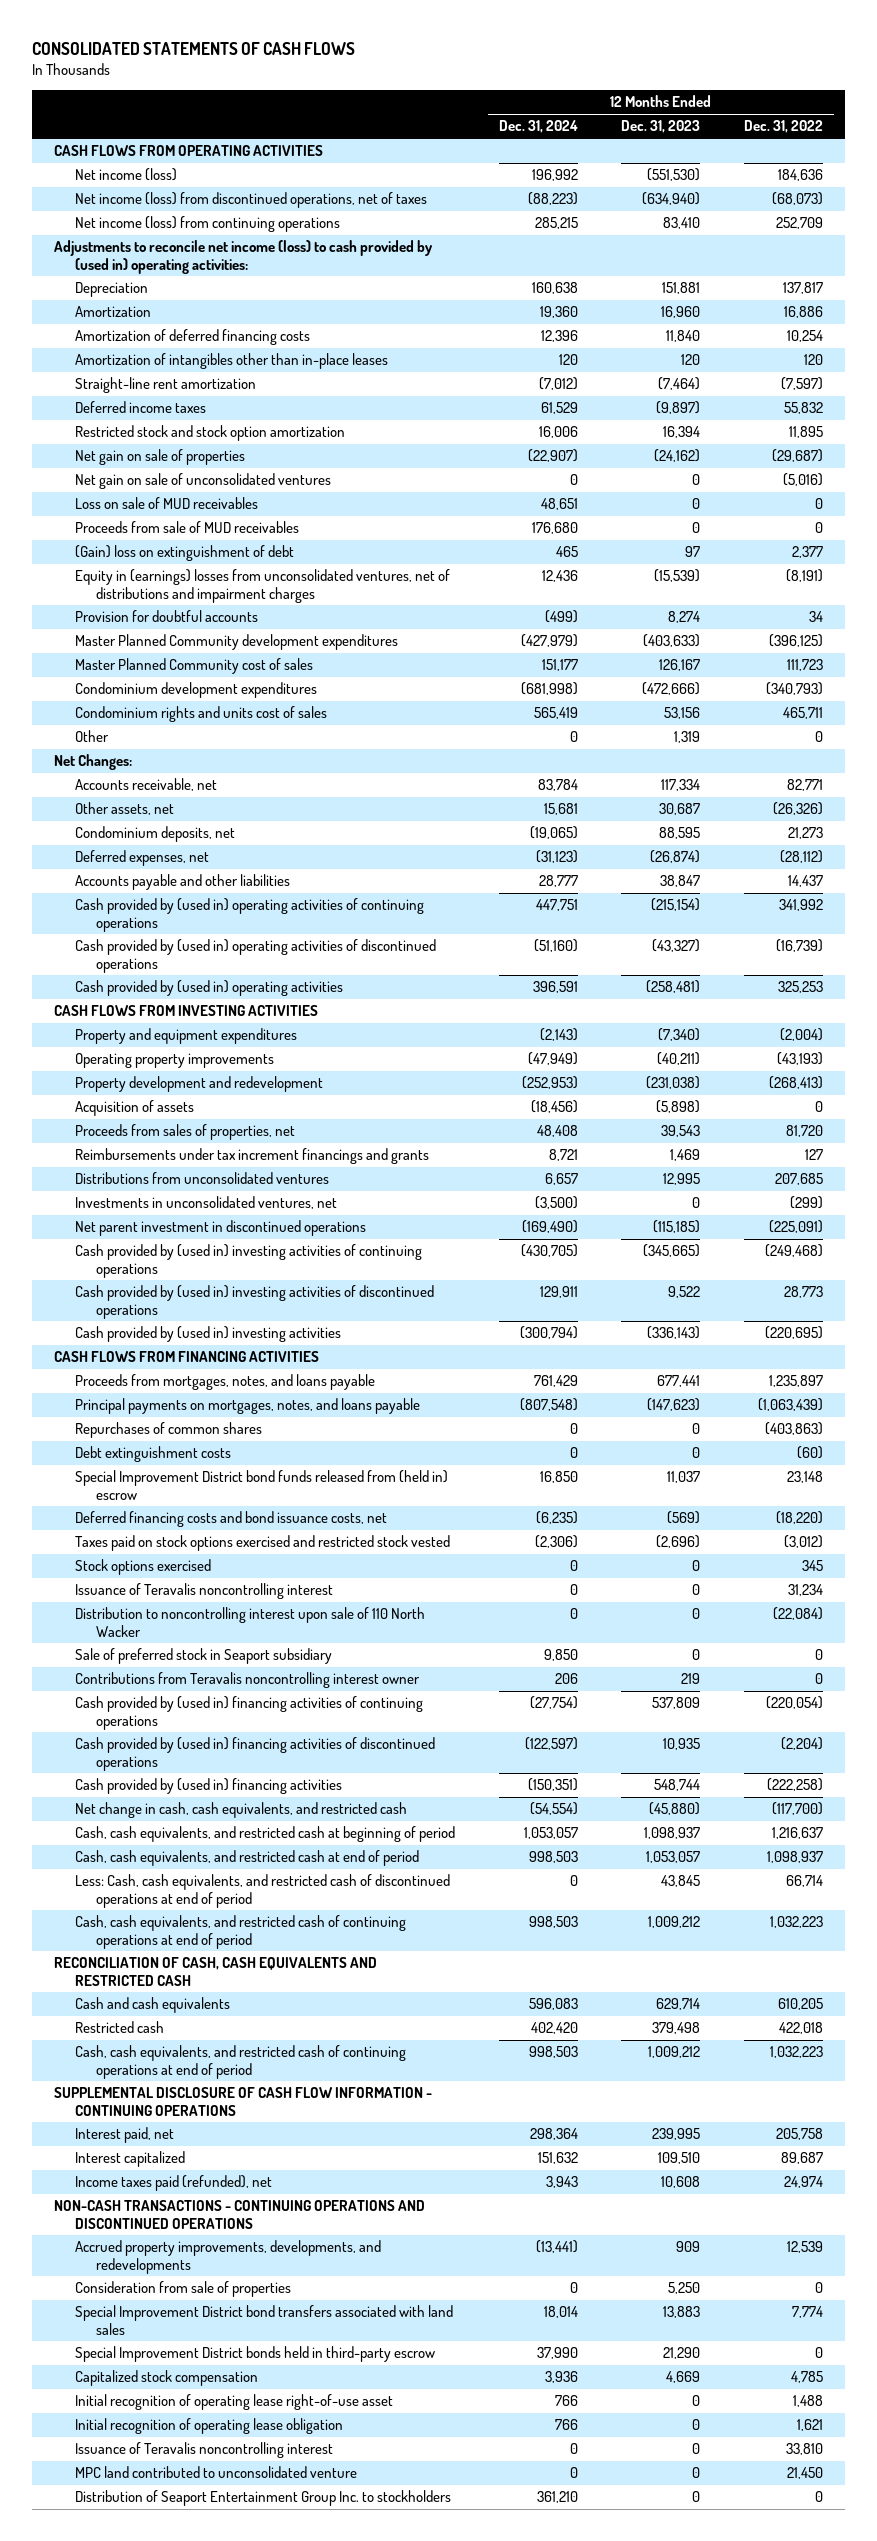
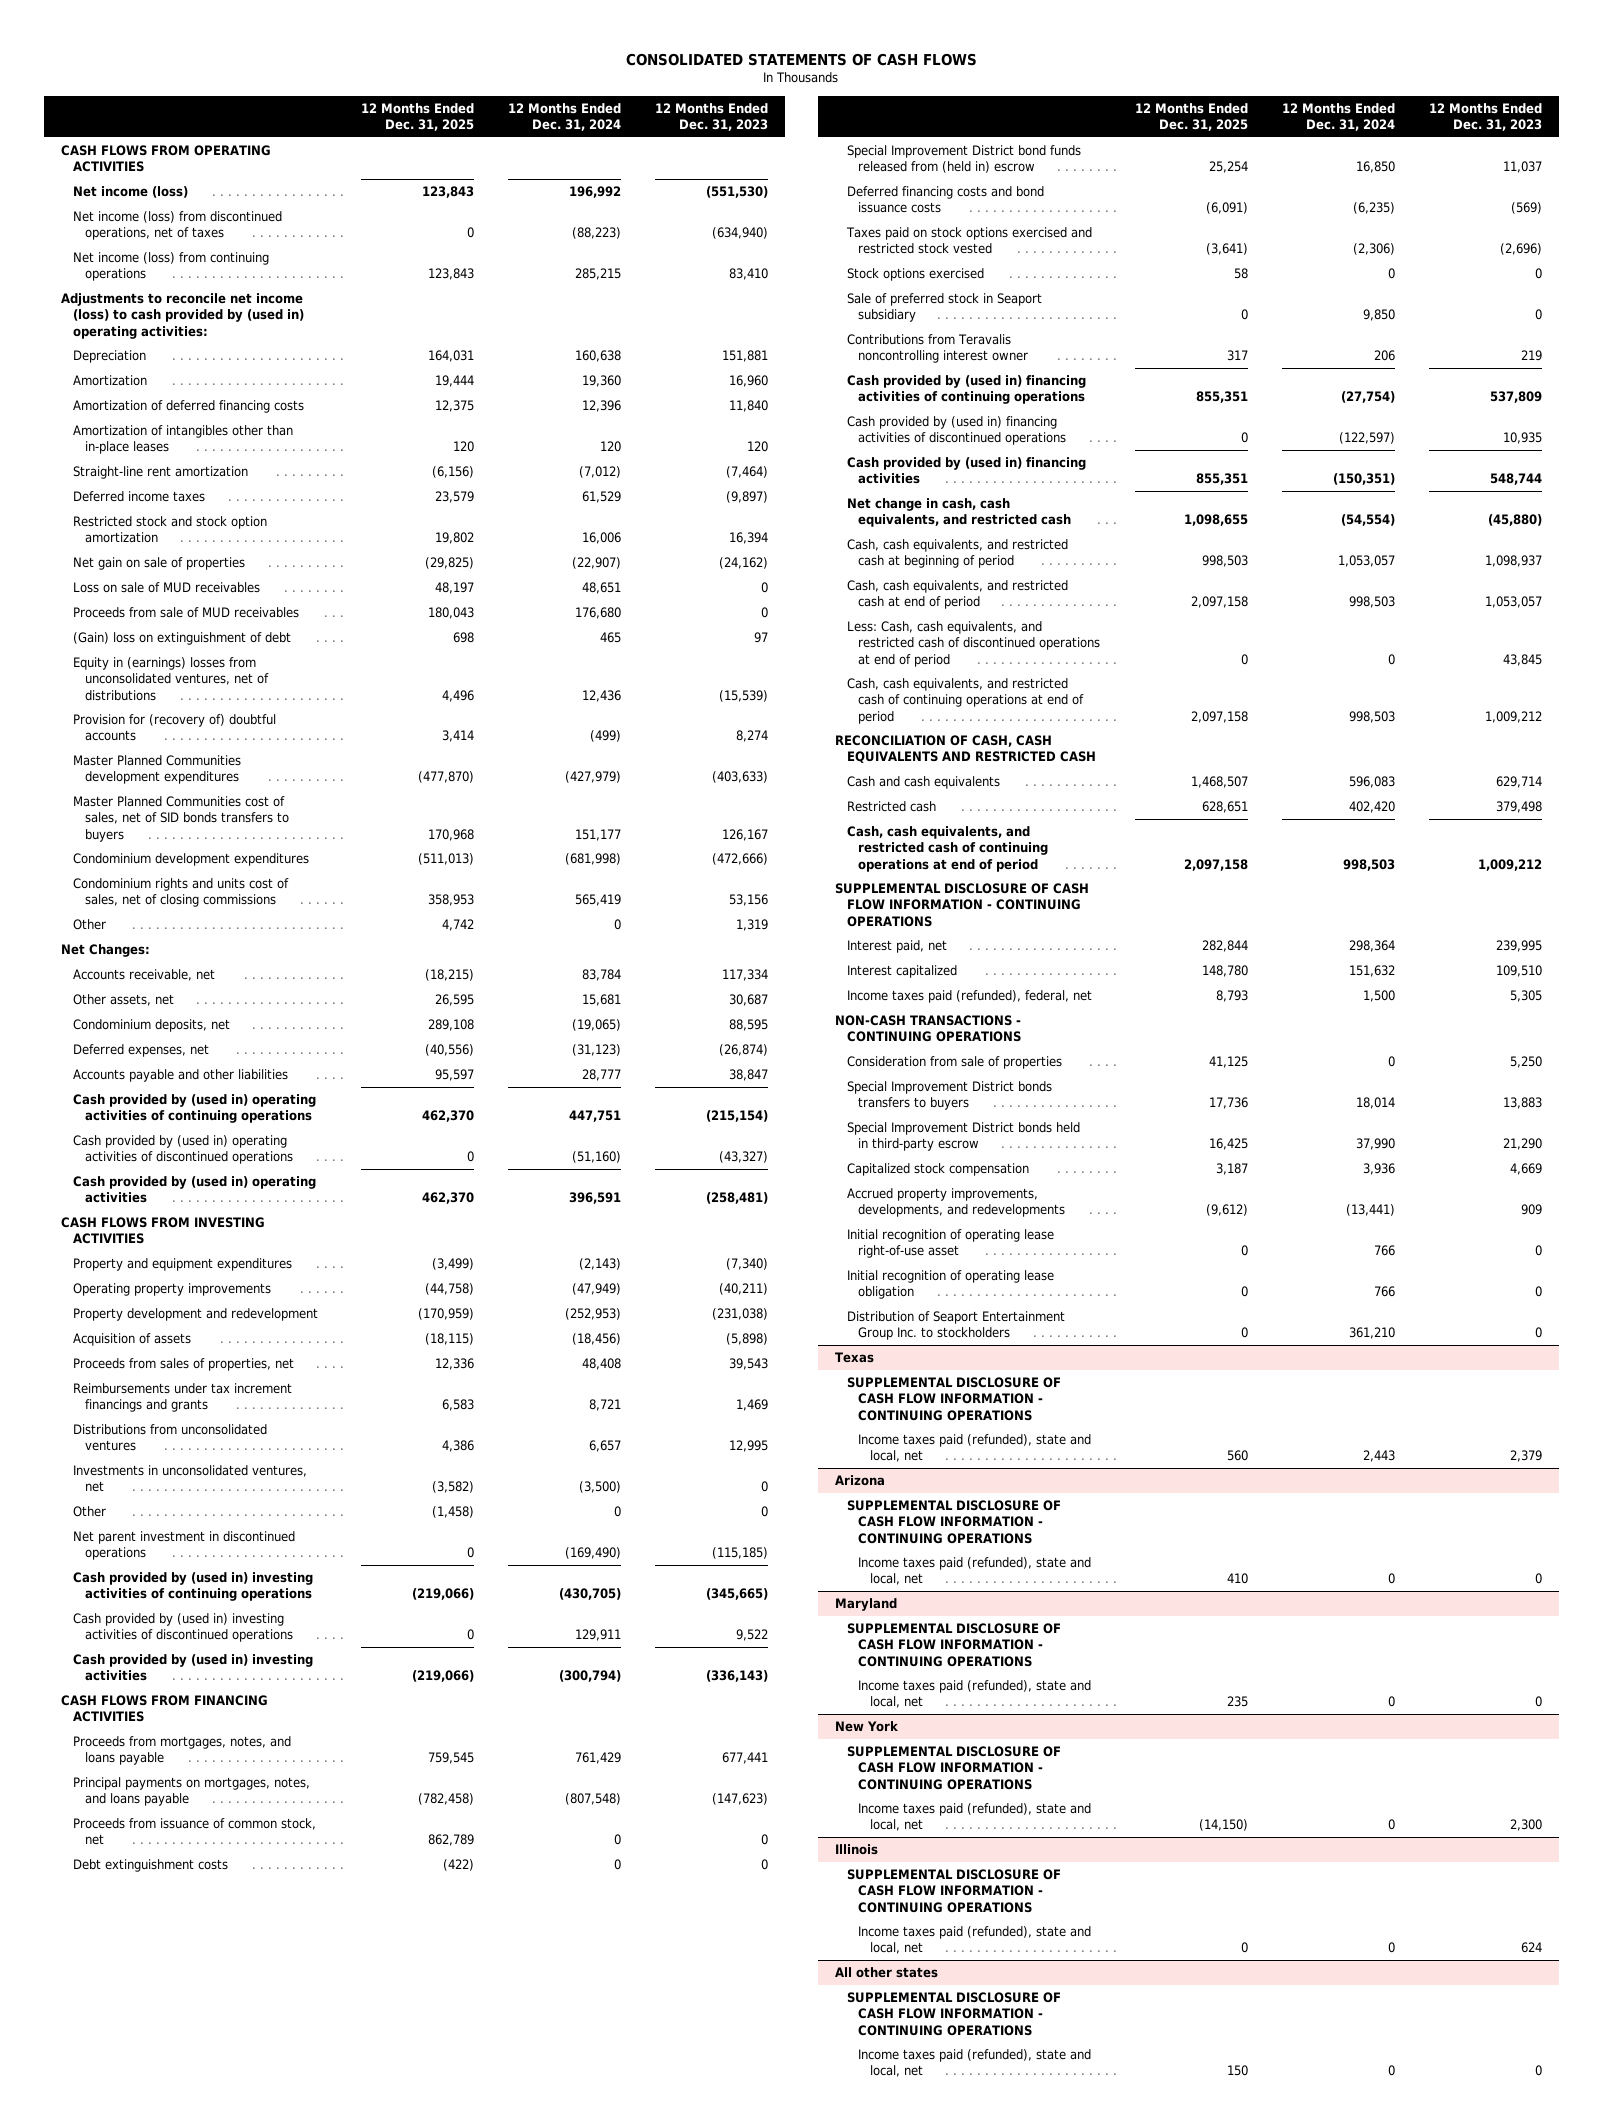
[744,120,824,134] Dec. 31, 2022 -> none
none -> [360,102,474,131] 12 Months Ended Dec. 31, 2025
[74,473,331,490] Net gain on sale of unconsolidated ventures -> none
[74,569,450,603] Equity in (earnings) losses from unconsolidated ventures, net of distributions and impairment charges -> [73,657,269,701] Equity in (earnings) losses from unconsolidated ventures, net of distributions
[74,610,258,623] Provision for doubtful accounts -> [73,714,277,742] Provision for (recovery of) doubtful accounts
[74,634,398,651] Master Planned Community development expenditures -> [73,755,242,785] Master Planned Communities development expenditures
[74,658,313,675] Master Planned Community cost of sales -> [73,796,289,842] Master Planned Communities cost of sales, net of SID bonds transfers to buyers
[74,706,327,723] Condominium rights and units cost of sales -> [73,878,290,908] Condominium rights and units cost of sales, net of closing commissions
none -> [73,1506,107,1518] Other
[74,1422,262,1439] Repurchases of common shares -> none
none -> [73,1818,317,1846] Proceeds from issuance of common stock, net
[74,1511,387,1528] Deferred financing costs and bond issuance costs, net -> [846,186,1044,214] Deferred financing costs and bond issuance costs
[74,1583,333,1600] Issuance of Teravalis noncontrolling interest -> none
[74,1607,425,1637] Distribution to noncontrolling interest upon sale of 110 North Wacker -> none
[74,2175,272,2192] Income taxes paid (refunded), net -> [846,990,1092,1004] Income taxes paid (refunded), federal, net
[545,2176,578,2189] 3,943 -> [1362,990,1395,1003] 1,500
[661,2176,701,2189] 10,608 -> [1509,990,1542,1003] 5,305
[54,2200,426,2229] NON-CASH TRANSACTIONS - CONTINUING OPERATIONS AND DISCONTINUED OPERATIONS -> [834,1015,1021,1043] NON-CASH TRANSACTIONS - CONTINUING OPERATIONS
[74,2305,453,2335] Special Improvement District bond transfers associated with land sales -> [846,1081,1052,1111] Special Improvement District bonds transfers to buyers
[74,2240,381,2274] Accrued property improvements, developments, and redevelopments -> [846,1188,1066,1218] Accrued property improvements, developments, and redevelopments
[74,2442,333,2459] Issuance of Teravalis noncontrolling interest -> none
[74,2466,357,2479] MPC land contributed to unconsolidated venture -> none
none -> [834,1352,874,1364] Texas
none -> [846,1377,1061,1421] SUPPLEMENTAL DISCLOSURE OF CASH FLOW INFORMATION - CONTINUING OPERATIONS
none -> [858,1434,1092,1463] Income taxes paid (refunded), state and local, net
none -> [834,1475,885,1487] Arizona
none -> [846,1500,1061,1544] SUPPLEMENTAL DISCLOSURE OF CASH FLOW INFORMATION - CONTINUING OPERATIONS
none -> [858,1557,1092,1586] Income taxes paid (refunded), state and local, net
none -> [834,1598,897,1612] Maryland
none -> [846,1623,1061,1667] SUPPLEMENTAL DISCLOSURE OF CASH FLOW INFORMATION - CONTINUING OPERATIONS
none -> [858,1680,1092,1709] Income taxes paid (refunded), state and local, net
none -> [834,1721,898,1733] New York
none -> [846,1746,1061,1790] SUPPLEMENTAL DISCLOSURE OF CASH FLOW INFORMATION - CONTINUING OPERATIONS
none -> [858,1803,1092,1832] Income taxes paid (refunded), state and local, net
none -> [834,1844,878,1856] Illinois
none -> [846,1869,1061,1913] SUPPLEMENTAL DISCLOSURE OF CASH FLOW INFORMATION - CONTINUING OPERATIONS
none -> [858,1926,1092,1955] Income taxes paid (refunded), state and local, net
none -> [834,1967,938,1979] All other states
none -> [846,1992,1061,2036] SUPPLEMENTAL DISCLOSURE OF CASH FLOW INFORMATION - CONTINUING OPERATIONS
none -> [858,2049,1092,2078] Income taxes paid (refunded), state and local, net

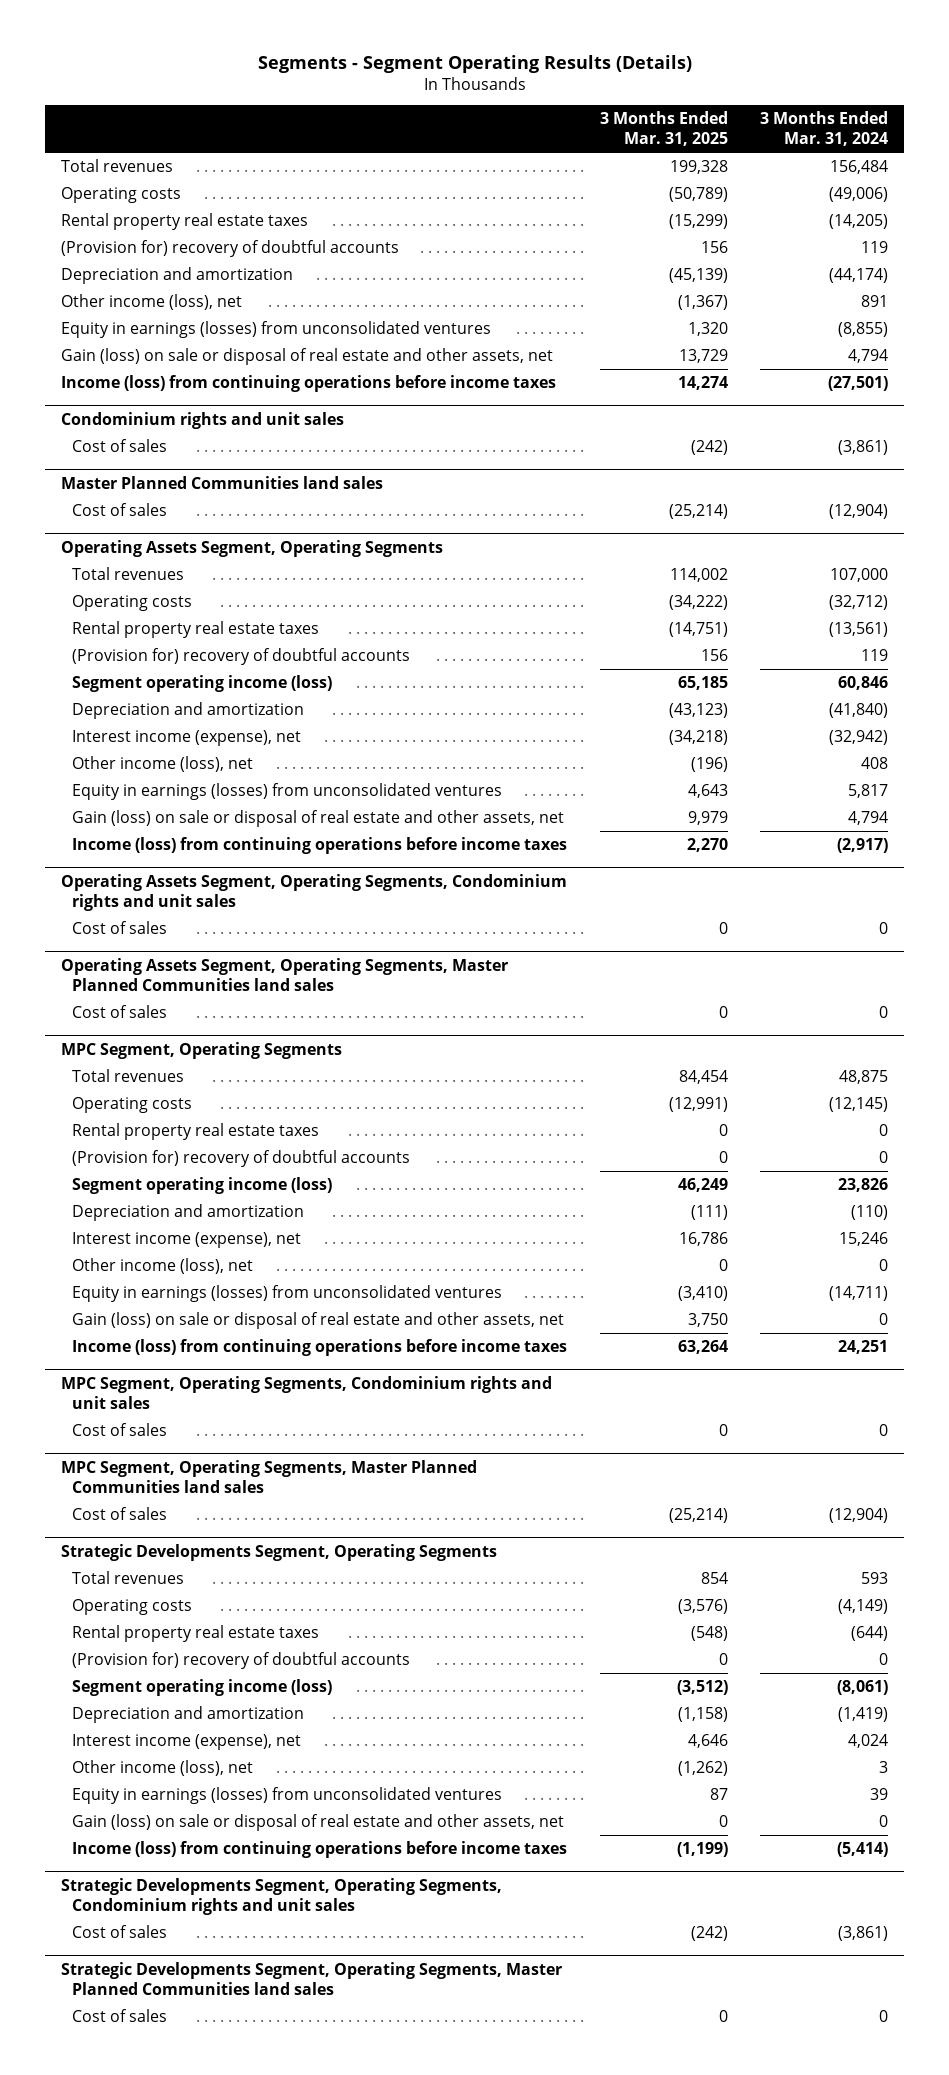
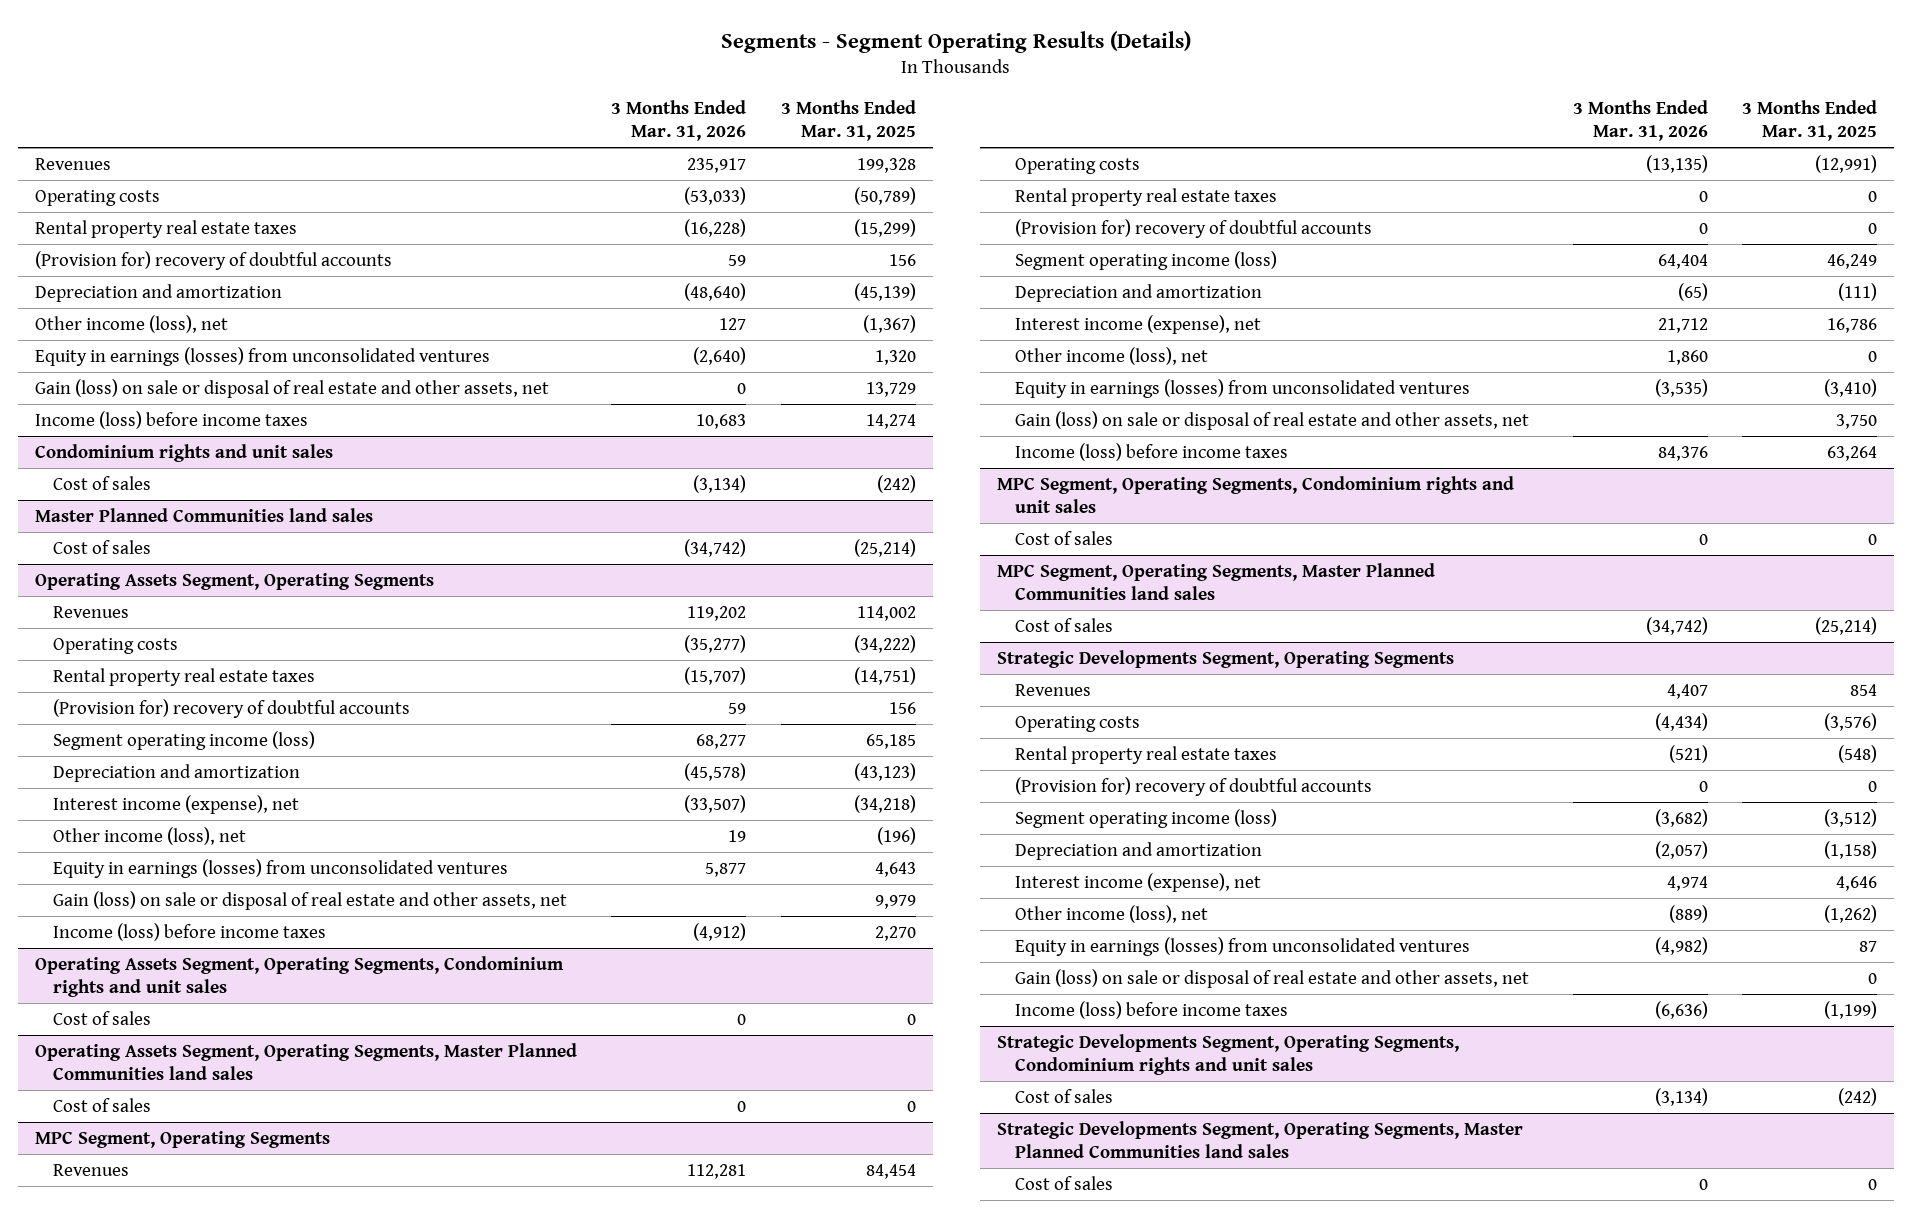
[760,111,889,147] 3 Months Ended Mar. 31, 2024 -> none
none -> [611,99,747,142] 3 Months Ended Mar. 31, 2026
[61,159,174,173] Total revenues -> [35,157,112,170] Revenues
[61,375,557,393] Income (loss) from continuing operations before income taxes -> [35,410,309,429] Income (loss) before income taxes
[72,567,185,581] Total revenues -> [53,605,130,618] Revenues
[72,837,568,855] Income (loss) from continuing operations before income taxes -> [53,922,327,941] Income (loss) before income taxes
[72,1069,185,1083] Total revenues -> [53,1163,130,1176] Revenues
[72,1339,568,1357] Income (loss) from continuing operations before income taxes -> [1014,442,1288,461] Income (loss) before income taxes
[72,1571,185,1585] Total revenues -> [1014,683,1091,696] Revenues
[72,1841,568,1859] Income (loss) from continuing operations before income taxes -> [1014,1000,1288,1019] Income (loss) before income taxes

